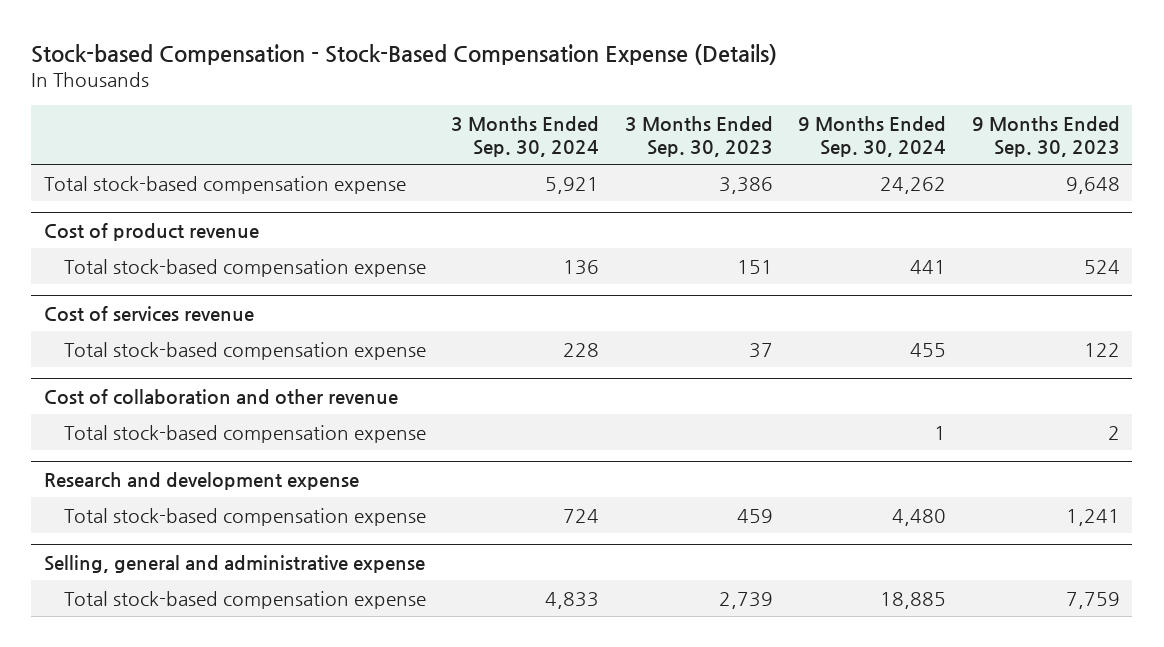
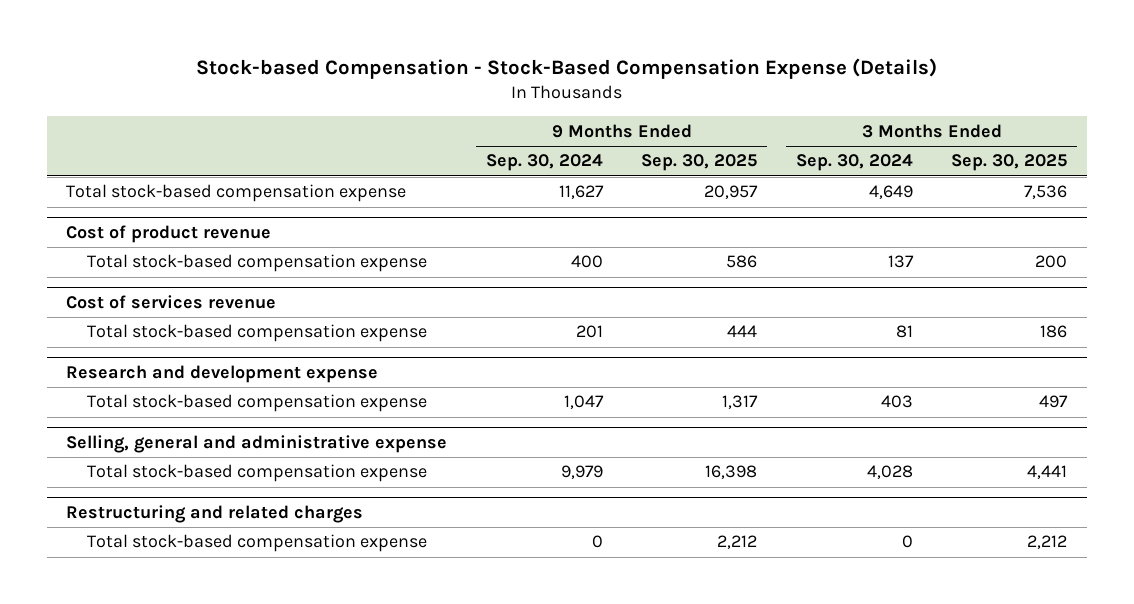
[624,115,773,157] 3 Months Ended Sep. 30, 2023 -> none
[971,115,1120,157] 9 Months Ended Sep. 30, 2023 -> none
none -> [641,154,758,172] Sep. 30, 2025
none -> [951,154,1068,172] Sep. 30, 2025
[545,176,600,194] 5,921 -> [868,185,913,200] 4,649
[880,176,947,194] 24,262 -> [558,185,604,200] 11,627
[563,259,600,275] 136 -> [887,255,914,269] 137
[910,259,947,274] 441 -> [570,255,603,269] 400
[43,389,398,406] Cost of collaboration and other revenue -> none
[63,424,426,443] Total stock-based compensation expense -> none
[563,342,600,357] 228 -> [895,325,913,339] 81
[910,342,947,357] 455 -> [575,325,603,339] 201
[563,508,600,523] 724 -> [880,395,913,409] 403
[892,508,947,526] 4,480 -> [563,395,604,410] 1,047
[545,591,600,609] 4,833 -> [866,465,913,480] 4,028
[880,591,947,609] 18,885 -> [560,465,603,480] 9,979
none -> [66,504,364,523] Restructuring and related charges
none -> [86,534,427,553] Total stock-based compensation expense

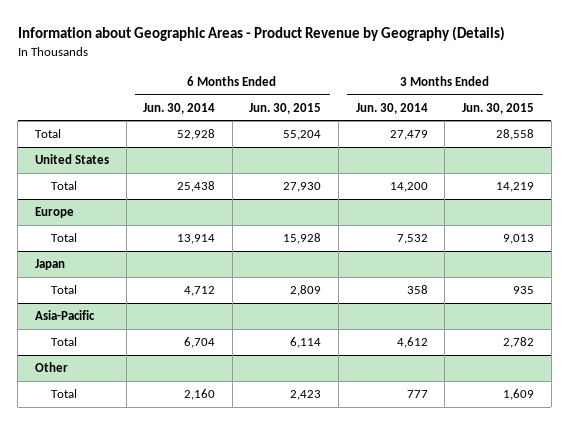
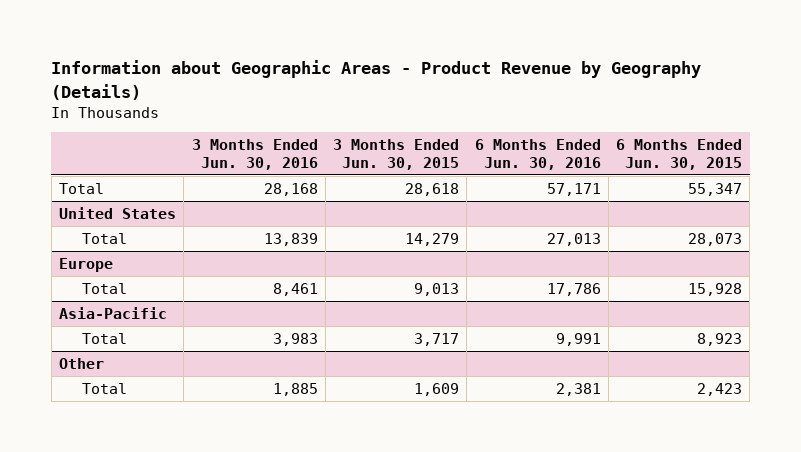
[143,102,216,114] Jun. 30, 2014 -> none
[355,102,428,114] Jun. 30, 2014 -> none
none -> [191,139,318,170] 3 Months Ended Jun. 30, 2016
none -> [474,139,601,170] 6 Months Ended Jun. 30, 2016
[283,130,322,141] 55,204 -> [688,183,743,197] 55,347
[496,129,535,141] 28,558 -> [405,183,460,197] 28,618
[283,182,322,193] 27,930 -> [688,233,743,247] 28,073
[496,182,535,193] 14,219 -> [405,233,460,247] 14,279
[34,259,65,271] Japan -> none
[50,285,77,295] Total -> none
[290,337,322,349] 6,114 -> [697,333,743,347] 8,923
[503,337,535,349] 2,782 -> [414,333,460,347] 3,717

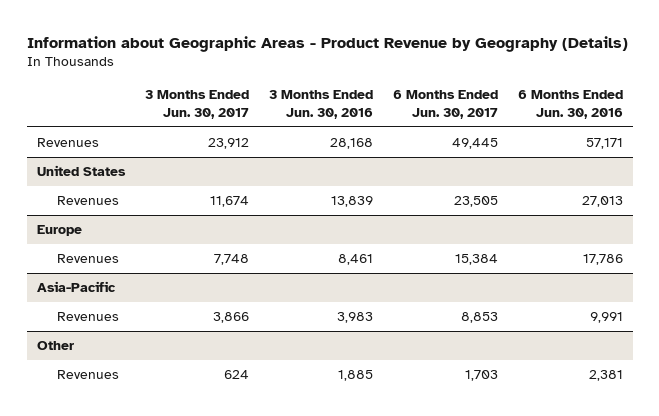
[333,139,460,170] 3 Months Ended Jun. 30, 2015 -> none
[616,139,743,170] 6 Months Ended Jun. 30, 2015 -> none
none -> [144,90,249,119] 3 Months Ended Jun. 30, 2017
none -> [392,90,498,119] 6 Months Ended Jun. 30, 2017
[59,183,105,195] Total -> [36,138,99,148] Revenues
[82,233,128,245] Total -> [56,196,119,206] Revenues
[82,283,128,295] Total -> [56,254,119,264] Revenues
[82,333,128,345] Total -> [56,312,119,322] Revenues
[82,383,128,395] Total -> [56,370,119,380] Revenues

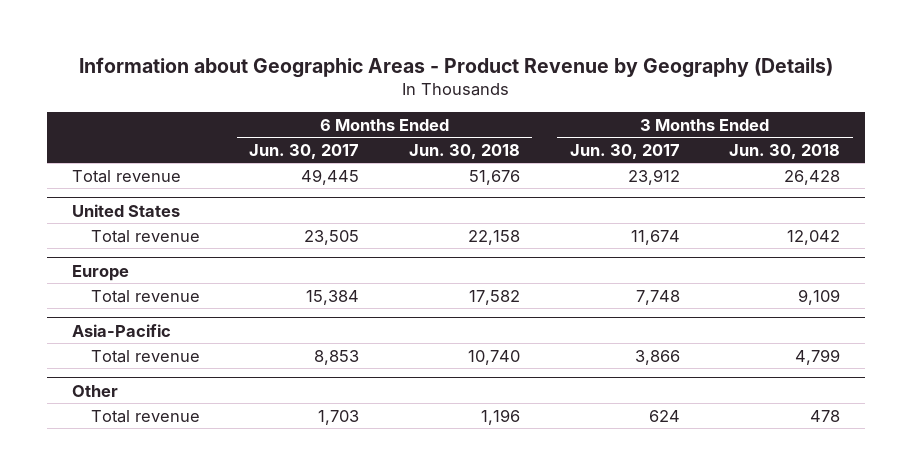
[268,90,373,119] 3 Months Ended Jun. 30, 2016 -> none
[517,90,623,119] 6 Months Ended Jun. 30, 2016 -> none
none -> [408,143,520,159] Jun. 30, 2018
none -> [729,143,841,159] Jun. 30, 2018
[36,138,99,148] Revenues -> [71,169,181,183] Total revenue
[56,196,119,206] Revenues -> [90,229,200,243] Total revenue
[56,254,119,264] Revenues -> [90,289,200,303] Total revenue
[56,312,119,322] Revenues -> [90,349,200,363] Total revenue
[56,370,119,380] Revenues -> [90,409,200,423] Total revenue

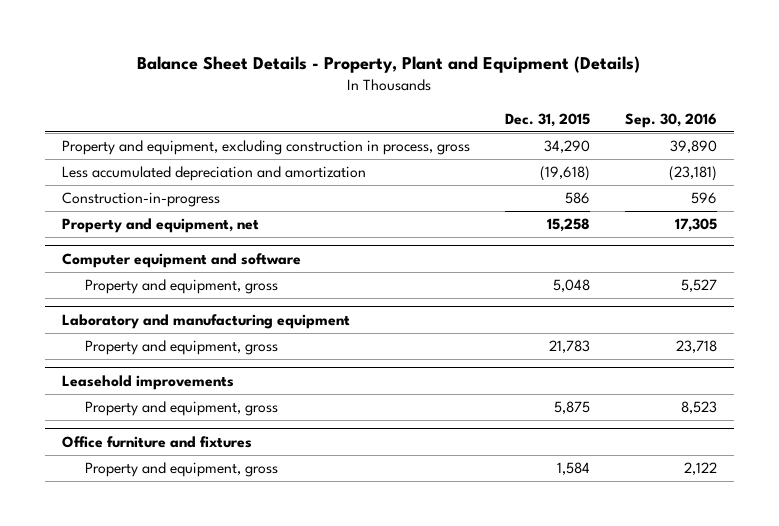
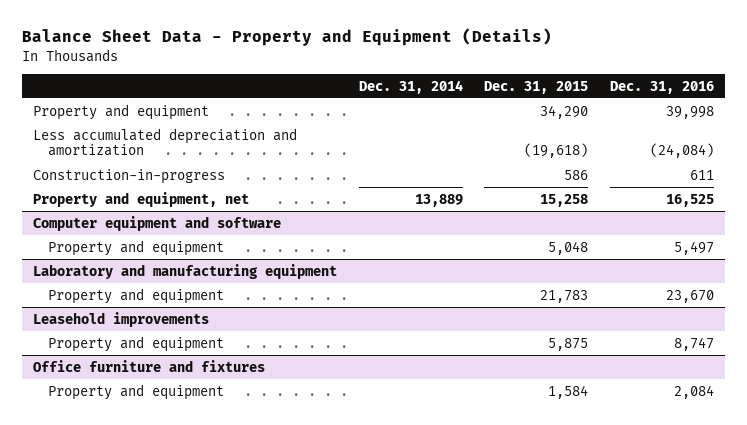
[137,55,641,73] Balance Sheet Details - Property, Plant and Equipment (Details) -> [21,28,552,47] Balance Sheet Data - Property and Equipment (Details)
[624,112,717,128] Sep. 30, 2016 -> none
none -> [358,79,463,94] Dec. 31, 2014
none -> [610,80,715,94] Dec. 31, 2016
[62,140,471,156] Property and equipment, excluding construction in process, gross -> [32,103,209,120] Property and equipment
[84,279,278,295] Property and equipment, gross -> [48,239,225,256] Property and equipment
[84,340,278,356] Property and equipment, gross -> [48,287,225,304] Property and equipment
[84,401,278,417] Property and equipment, gross -> [48,335,225,352] Property and equipment
[84,462,278,478] Property and equipment, gross -> [48,383,225,400] Property and equipment

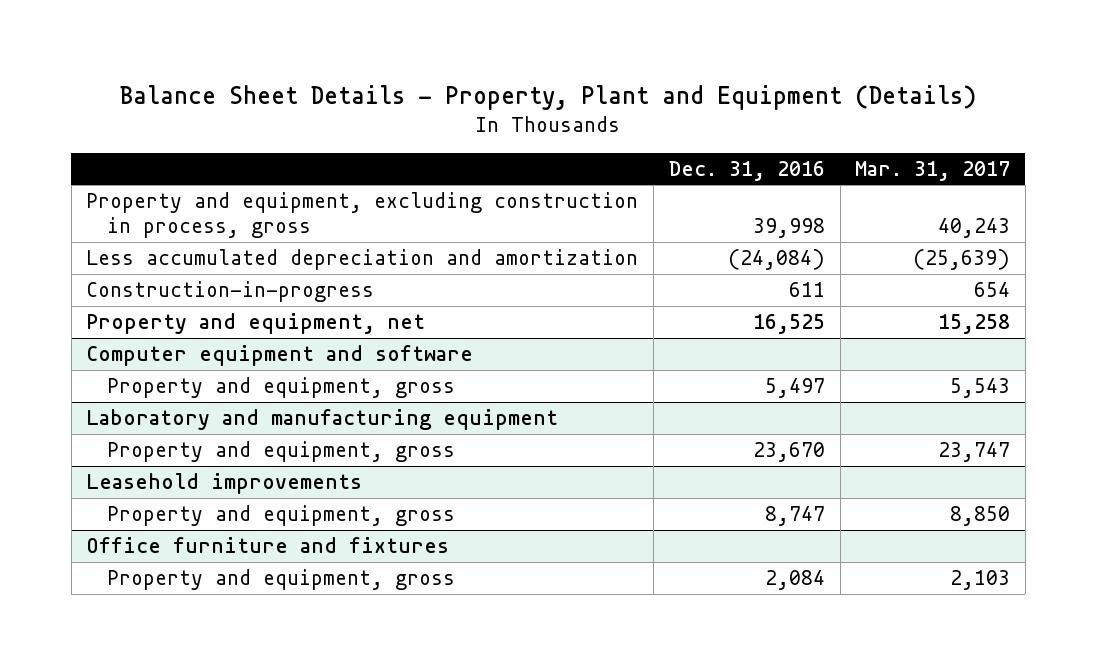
[21,28,552,47] Balance Sheet Data - Property and Equipment (Details) -> [120,84,977,110] Balance Sheet Details - Property, Plant and Equipment (Details)
[358,79,463,94] Dec. 31, 2014 -> none
[484,80,589,94] Dec. 31, 2015 -> none
none -> [855,160,1011,181] Mar. 31, 2017
[32,103,209,120] Property and equipment -> [86,192,639,239] Property and equipment, excluding construction in process, gross
[48,239,225,256] Property and equipment -> [107,377,456,399] Property and equipment, gross
[48,287,225,304] Property and equipment -> [107,441,456,463] Property and equipment, gross
[48,335,225,352] Property and equipment -> [107,505,456,527] Property and equipment, gross
[48,383,225,400] Property and equipment -> [107,569,456,591] Property and equipment, gross

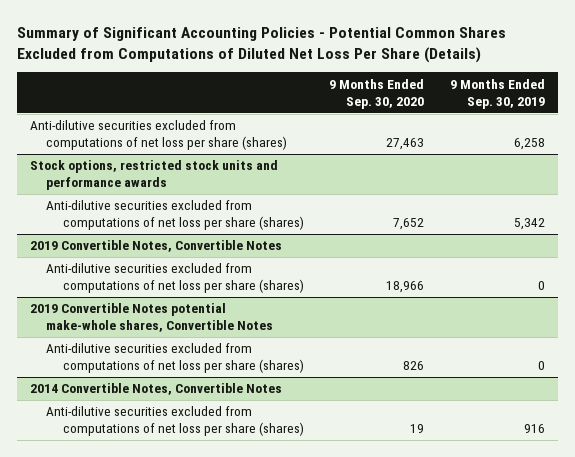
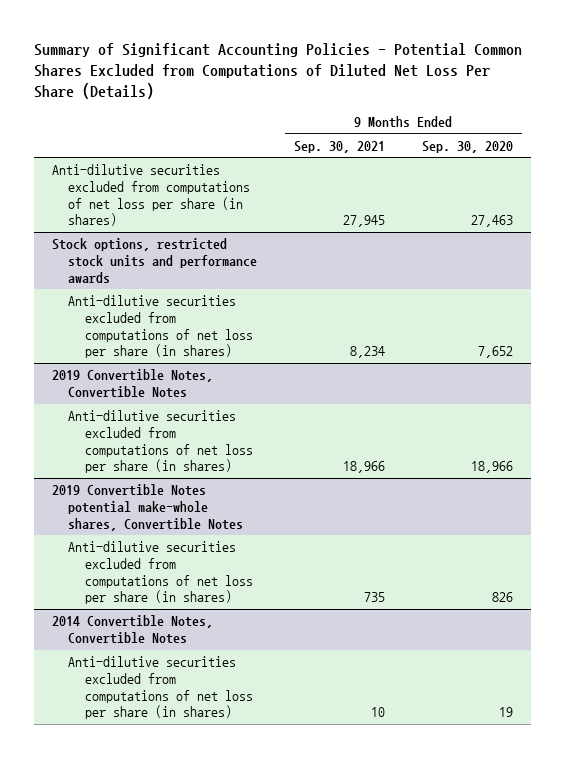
[449,78,545,109] 9 Months Ended Sep. 30, 2019 -> none
none -> [294,140,386,153] Sep. 30, 2021
[29,120,288,151] Anti-dilutive securities excluded from computations of net loss per share (shares) -> [52,164,251,227] Anti-dilutive securities excluded from computations of net loss per share (in shares)
[46,200,304,231] Anti-dilutive securities excluded from computations of net loss per share (shares) -> [68,295,253,359] Anti-dilutive securities excluded from computations of net loss per share (in shares)
[46,263,304,294] Anti-dilutive securities excluded from computations of net loss per share (shares) -> [68,410,253,474] Anti-dilutive securities excluded from computations of net loss per share (in shares)
[46,343,304,374] Anti-dilutive securities excluded from computations of net loss per share (shares) -> [68,541,253,605] Anti-dilutive securities excluded from computations of net loss per share (in shares)
[46,406,304,437] Anti-dilutive securities excluded from computations of net loss per share (shares) -> [68,656,253,720] Anti-dilutive securities excluded from computations of net loss per share (in shares)

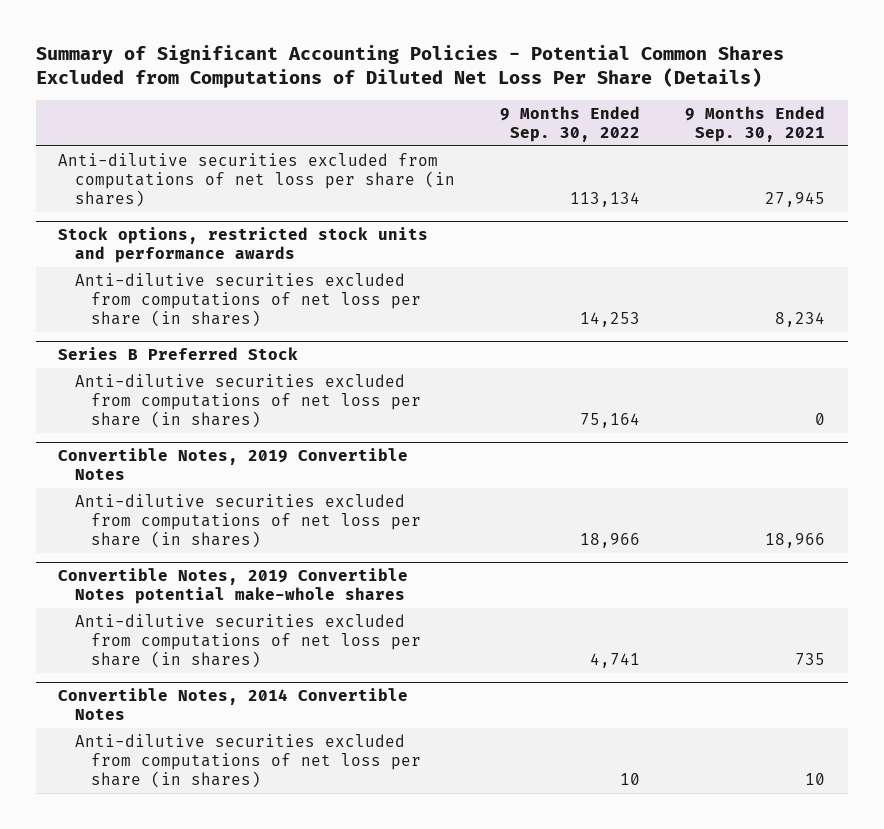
[421,140,513,153] Sep. 30, 2020 -> none
none -> [499,105,640,143] 9 Months Ended Sep. 30, 2022
none -> [58,347,299,361] Series B Preferred Stock
none -> [74,373,421,428] Anti-dilutive securities excluded from computations of net loss per share (in shares)
[52,369,214,399] 2019 Convertible Notes, Convertible Notes -> [58,448,409,481] Convertible Notes, 2019 Convertible Notes
[52,484,244,531] 2019 Convertible Notes potential make-whole shares, Convertible Notes -> [58,568,409,605] Convertible Notes, 2019 Convertible Notes potential make-whole shares
[52,615,214,645] 2014 Convertible Notes, Convertible Notes -> [58,688,409,721] Convertible Notes, 2014 Convertible Notes

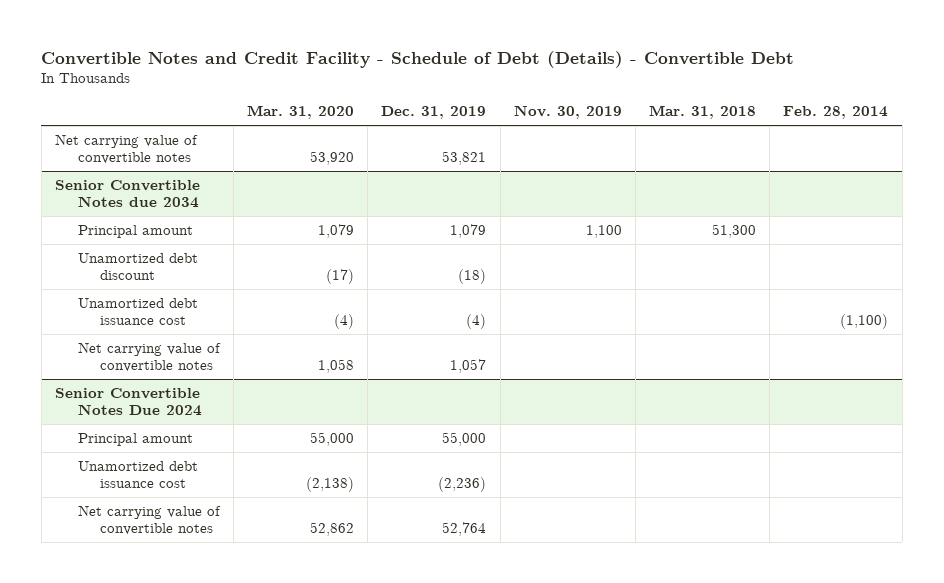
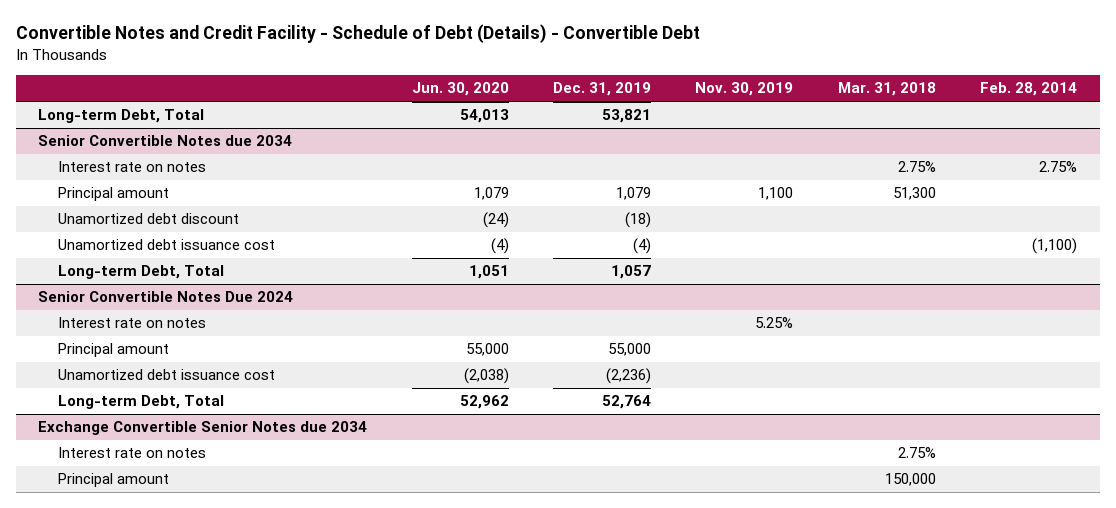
[247,105,355,120] Mar. 31, 2020 -> none
none -> [411,82,509,97] Jun. 30, 2020
[55,133,199,164] Net carrying value of convertible notes -> [38,109,205,124] Long-term Debt, Total
none -> [57,161,206,173] Interest rate on notes
[77,341,221,372] Net carrying value of convertible notes -> [57,265,224,280] Long-term Debt, Total
none -> [57,317,206,329] Interest rate on notes
[77,504,221,535] Net carrying value of convertible notes -> [57,395,224,410] Long-term Debt, Total
none -> [38,421,368,436] Exchange Convertible Senior Notes due 2034
none -> [57,447,206,459] Interest rate on notes
none -> [57,473,169,488] Principal amount

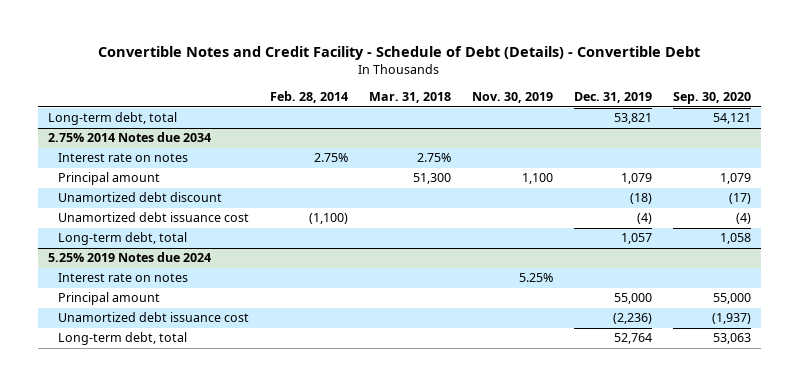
[411,82,509,97] Jun. 30, 2020 -> none
none -> [672,92,751,105] Sep. 30, 2020
[38,109,205,124] Long-term Debt, Total -> [48,112,178,126] Long-term debt, total
[38,135,293,147] Senior Convertible Notes due 2034 -> [48,132,212,143] 2.75% 2014 Notes due 2034
[57,265,224,280] Long-term Debt, Total -> [58,232,188,246] Long-term debt, total
[38,291,294,303] Senior Convertible Notes Due 2024 -> [48,252,212,263] 5.25% 2019 Notes due 2024
[38,421,368,436] Exchange Convertible Senior Notes due 2034 -> none
[57,447,206,459] Interest rate on notes -> none
[57,473,169,488] Principal amount -> none
[57,395,224,410] Long-term Debt, Total -> [58,332,188,346] Long-term debt, total

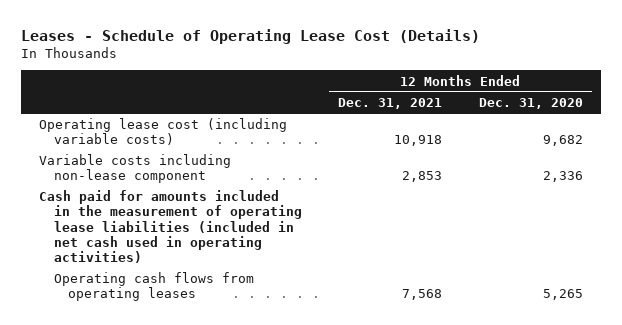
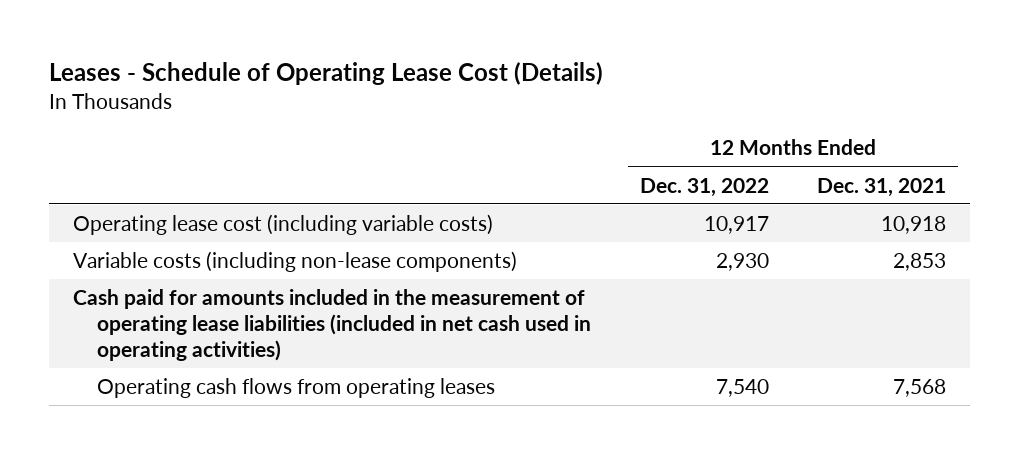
[478,98,583,110] Dec. 31, 2020 -> none
none -> [639,177,769,197] Dec. 31, 2022
[39,154,232,184] Variable costs including non-lease component -> [72,251,517,273] Variable costs (including non-lease components)

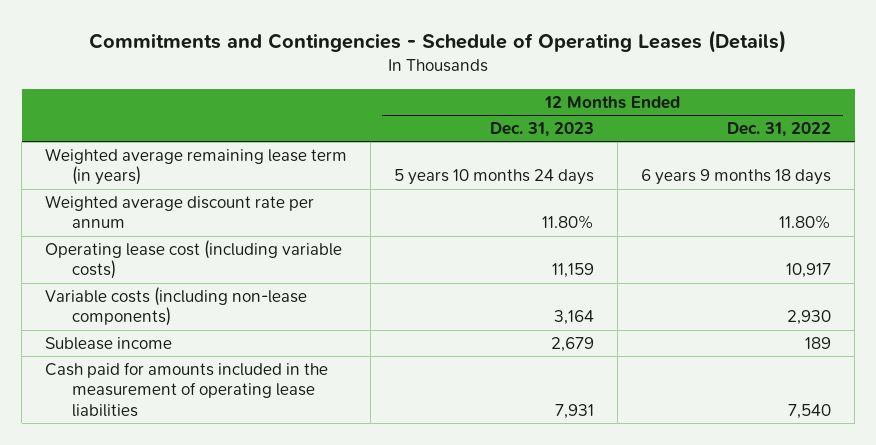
[48,61,603,85] Leases - Schedule of Operating Lease Cost (Details) -> [89,30,787,54] Commitments and Contingencies - Schedule of Operating Leases (Details)
[816,177,946,197] Dec. 31, 2021 -> none
none -> [490,122,595,138] Dec. 31, 2023
none -> [45,148,348,186] Weighted average remaining lease term (in years)
none -> [45,195,315,229] Weighted average discount rate per annum
[72,289,592,361] Cash paid for amounts included in the measurement of operating lease liabilities (included in net cash used in operating activities) -> none
none -> [45,337,173,351] Sublease income
[97,378,496,399] Operating cash flows from operating leases -> [45,362,329,417] Cash paid for amounts included in the measurement of operating lease liabilities

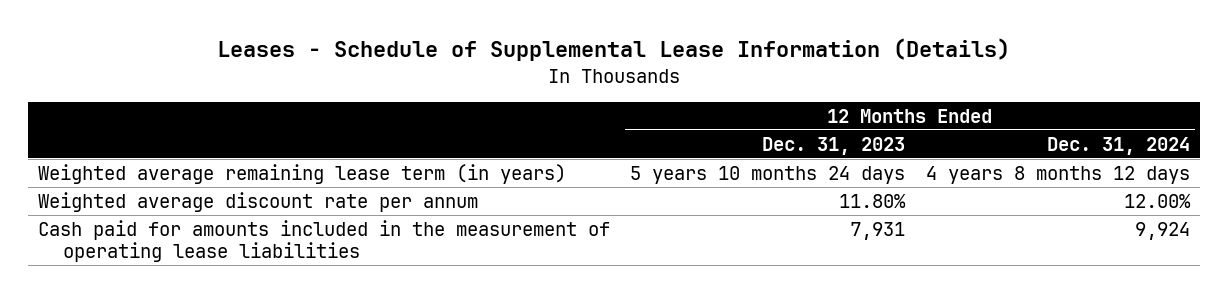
[89,30,787,54] Commitments and Contingencies - Schedule of Operating Leases (Details) -> [216,38,1010,62] Leases - Schedule of Supplemental Lease Information (Details)
[727,122,832,138] Dec. 31, 2022 -> none
none -> [1046,136,1190,155] Dec. 31, 2024
[45,240,343,280] Operating lease cost (including variable costs) -> none
[45,287,308,327] Variable costs (including non-lease components) -> none
[45,337,173,351] Sublease income -> none

